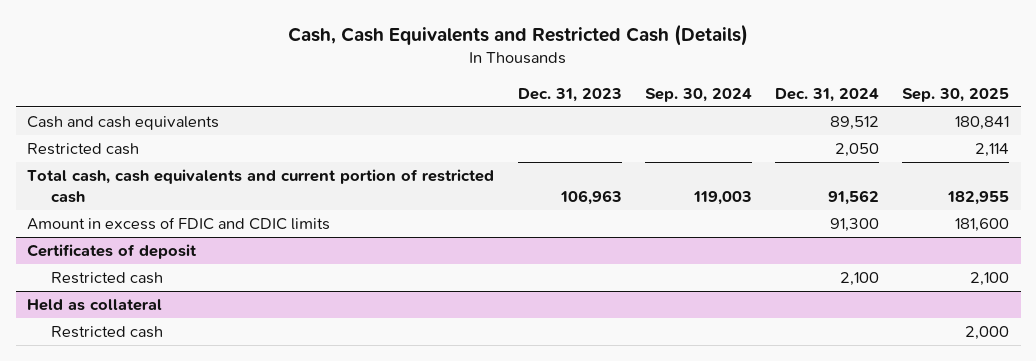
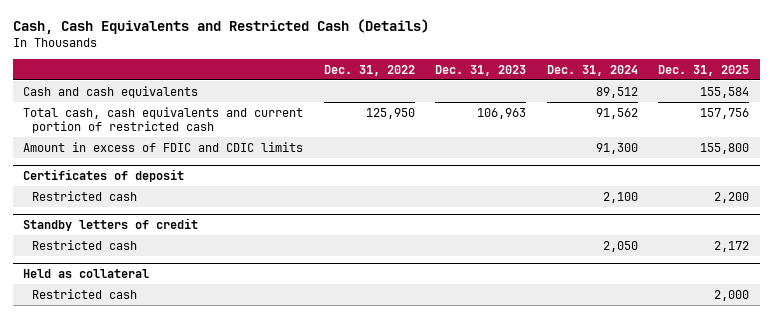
[644,87,752,102] Sep. 30, 2024 -> none
[902,87,1010,102] Sep. 30, 2025 -> none
none -> [323,64,415,76] Dec. 31, 2022
none -> [658,64,750,76] Dec. 31, 2025
[27,143,140,156] Restricted cash -> none
none -> [23,218,199,232] Standby letters of credit
none -> [32,239,138,250] Restricted cash

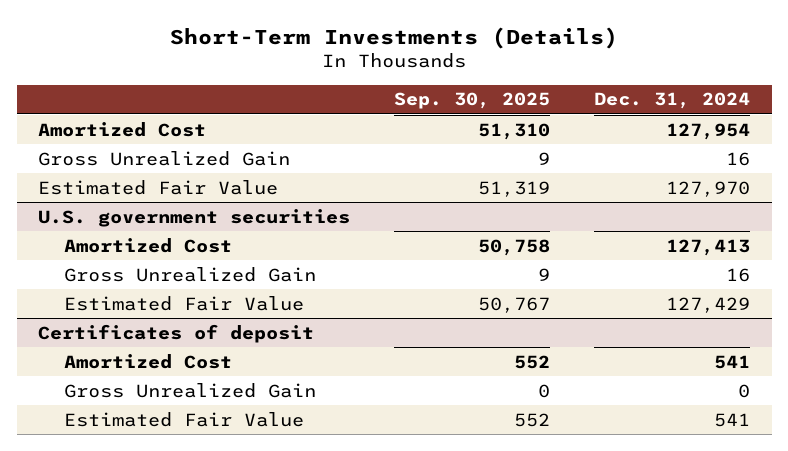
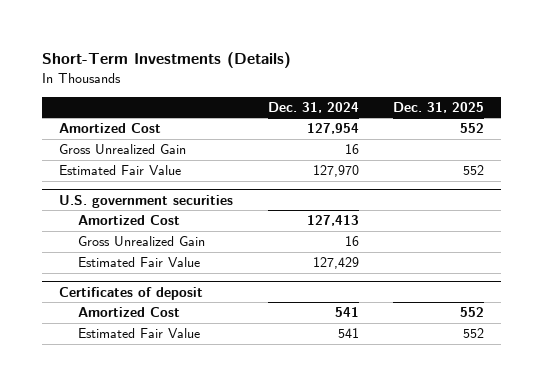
[394,92,551,110] Sep. 30, 2025 -> none
none -> [392,101,484,113] Dec. 31, 2025
[63,382,316,398] Gross Unrealized Gain -> none

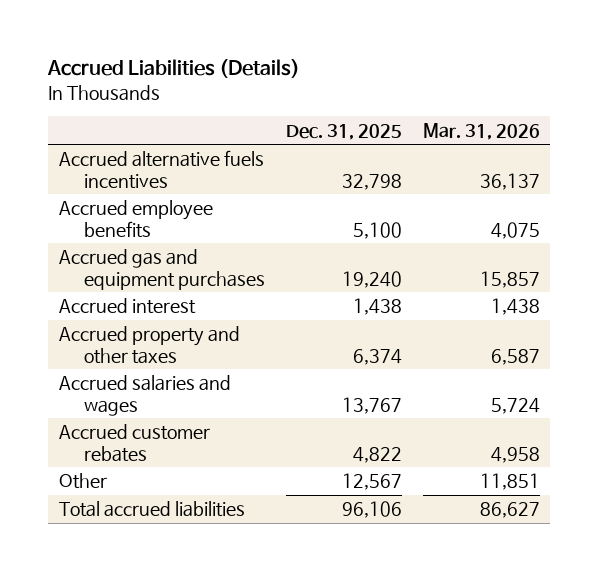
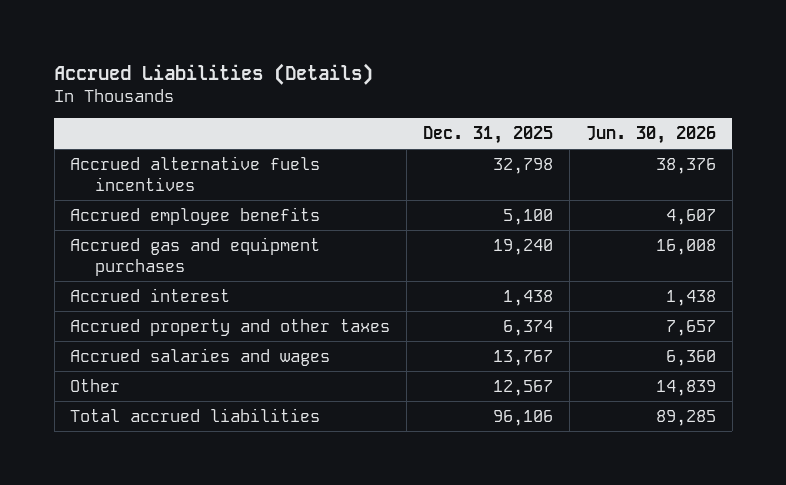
[422,122,540,140] Mar. 31, 2026 -> none
none -> [585,126,716,145] Jun. 30, 2026
[58,424,210,462] Accrued customer rebates -> none

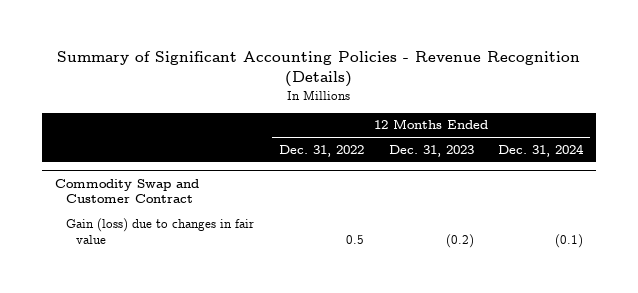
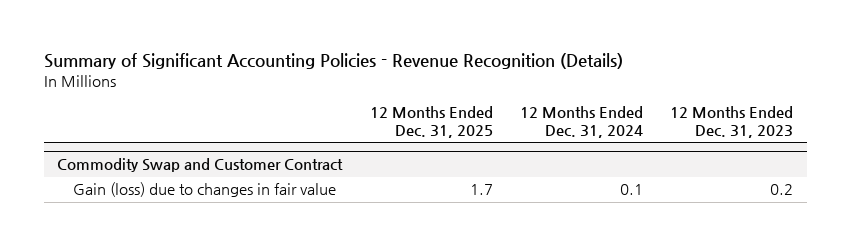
[278,144,364,157] Dec. 31, 2022 -> none
none -> [369,106,493,138] 12 Months Ended Dec. 31, 2025
[445,233,474,248] (0.2) -> [770,184,794,196] 0.2
[555,233,584,248] (0.1) -> [620,184,644,196] 0.1

